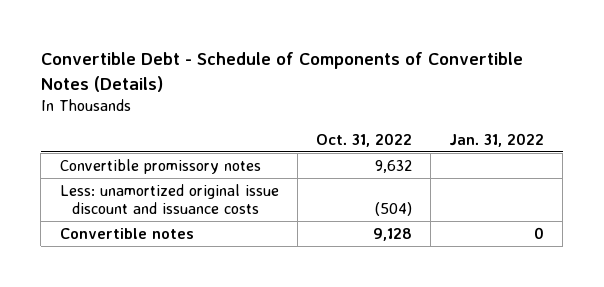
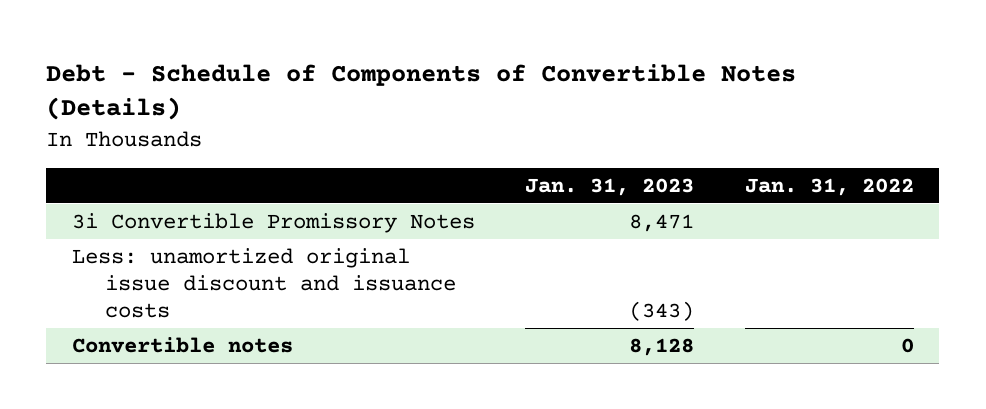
[40,52,523,92] Convertible Debt - Schedule of Components of Convertible Notes (Details) -> [46,63,797,121] Debt - Schedule of Components of Convertible Notes (Details)
[315,132,412,147] Oct. 31, 2022 -> none
none -> [525,177,695,196] Jan. 31, 2023
[59,158,261,174] Convertible promissory notes -> [71,213,475,234] 3i Convertible Promissory Notes

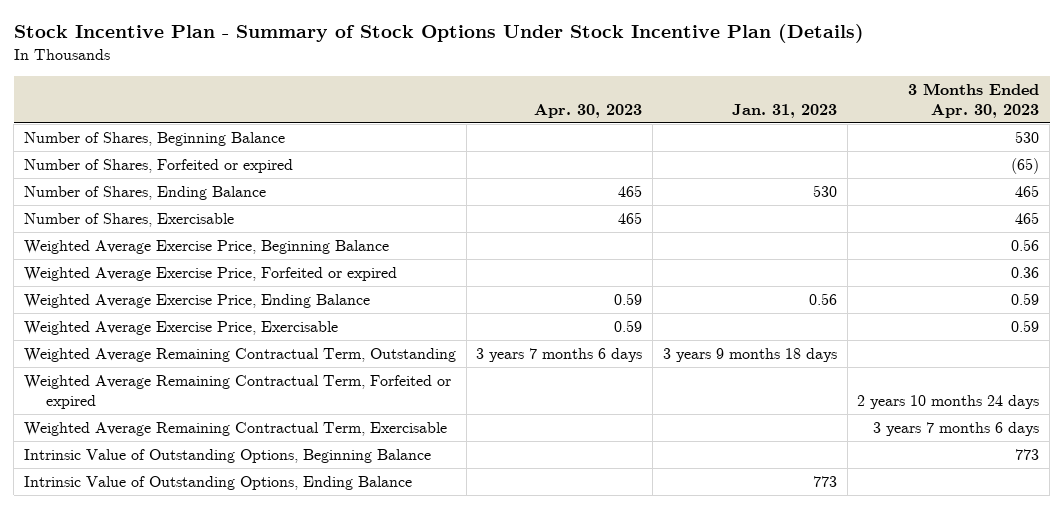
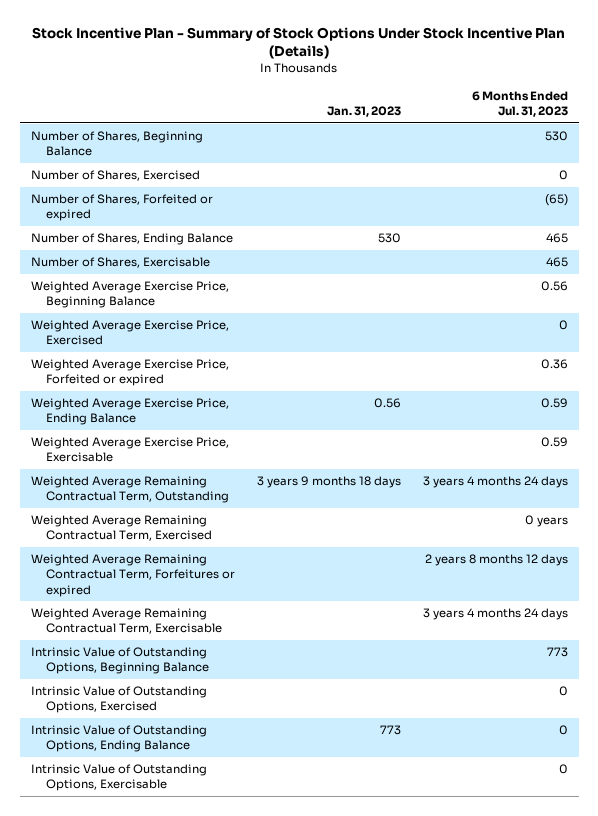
[534,103,643,118] Apr. 30, 2023 -> none
[908,82,1040,118] 3 Months Ended Apr. 30, 2023 -> none
none -> [471,90,568,118] 6 Months Ended Jul. 31, 2023
none -> [30,170,200,182] Number of Shares, Exercised
none -> [30,320,229,346] Weighted Average Exercise Price, Exercised
none -> [30,515,212,542] Weighted Average Remaining Contractual Term, Exercised
[23,374,451,410] Weighted Average Remaining Contractual Term, Forfeited or expired -> [30,554,235,597] Weighted Average Remaining Contractual Term, Forfeitures or expired
none -> [30,686,207,714] Intrinsic Value of Outstanding Options, Exercised
none -> [30,764,207,792] Intrinsic Value of Outstanding Options, Exercisable

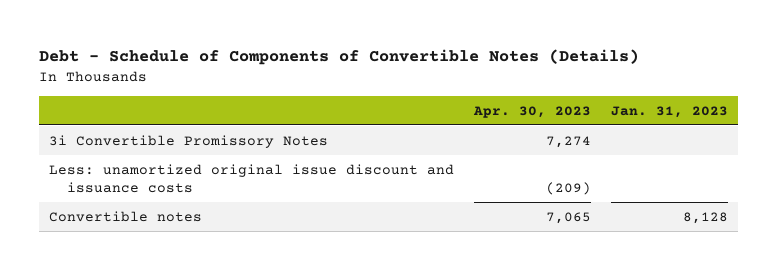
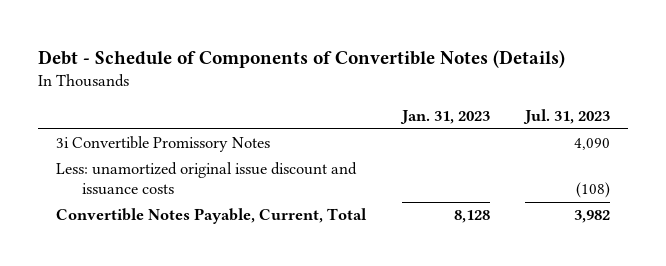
[472,105,591,118] Apr. 30, 2023 -> none
none -> [522,108,610,124] Jul. 31, 2023
[48,210,202,222] Convertible notes -> [56,208,368,225] Convertible Notes Payable, Current, Total

